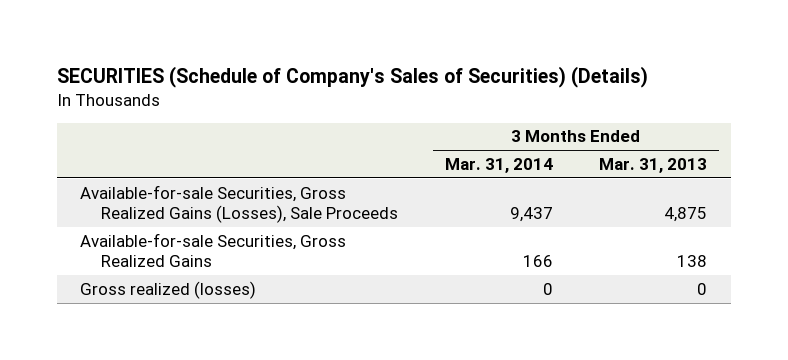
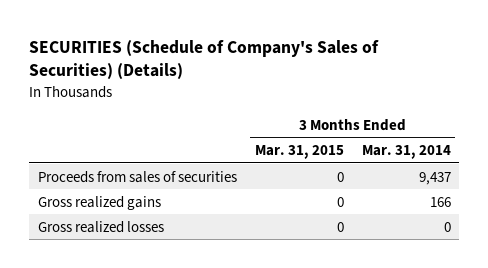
[599,157,708,173] Mar. 31, 2013 -> none
none -> [254,145,344,160] Mar. 31, 2015
[80,184,399,224] Available-for-sale Securities, Gross Realized Gains (Losses), Sale Proceeds -> [37,170,237,183] Proceeds from sales of securities
[80,232,347,268] Available-for-sale Securities, Gross Realized Gains -> [37,195,161,210] Gross realized gains
[80,280,257,299] Gross realized (losses) -> [37,220,164,233] Gross realized losses

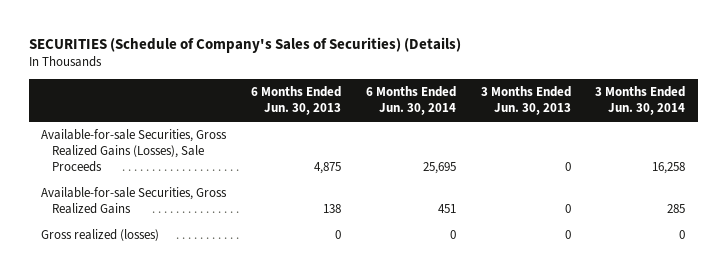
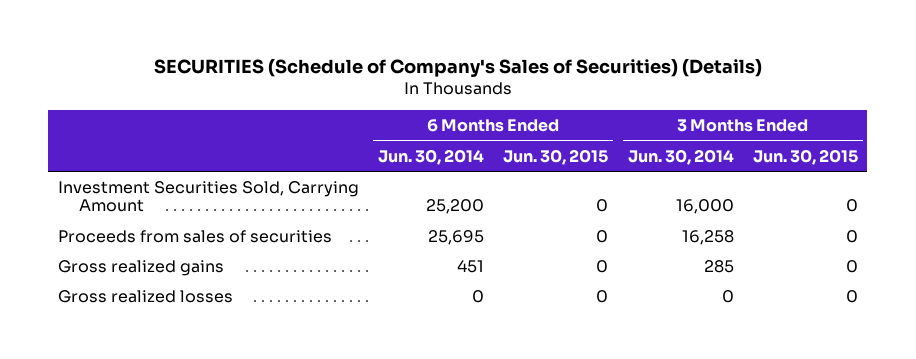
[250,86,341,116] 6 Months Ended Jun. 30, 2013 -> none
[480,86,571,116] 3 Months Ended Jun. 30, 2013 -> none
none -> [503,148,609,165] Jun. 30, 2015
none -> [752,148,858,165] Jun. 30, 2015
none -> [57,181,359,213] Investment Securities Sold, Carrying Amount
[41,129,228,173] Available-for-sale Securities, Gross Realized Gains (Losses), Sale Proceeds -> [57,230,332,244] Proceeds from sales of securities
[41,187,228,215] Available-for-sale Securities, Gross Realized Gains -> [57,260,224,277] Gross realized gains
[41,229,160,242] Gross realized (losses) -> [57,290,233,304] Gross realized losses

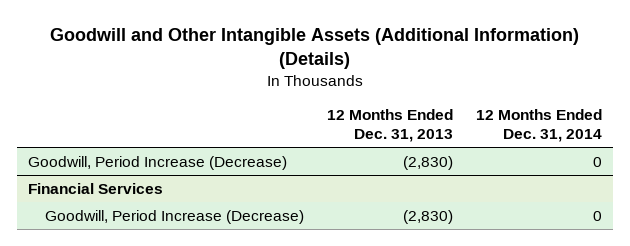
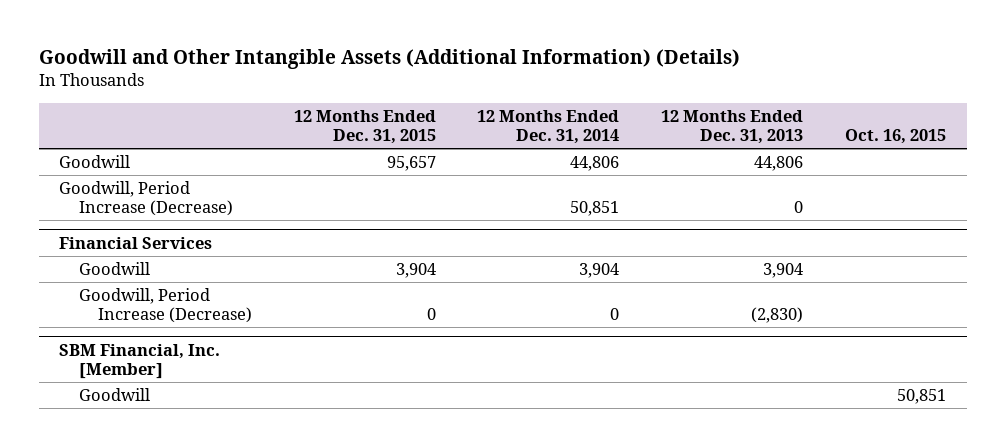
none -> [293,109,436,145] 12 Months Ended Dec. 31, 2015
none -> [845,129,947,145] Oct. 16, 2015
none -> [59,154,131,168] Goodwill
[402,155,453,170] (2,830) -> [794,201,804,214] 0
[592,156,602,167] 0 -> [570,201,620,217] 50,851
none -> [78,261,150,275] Goodwill
none -> [59,343,221,379] SBM Financial, Inc. [Member]
none -> [78,387,150,401] Goodwill

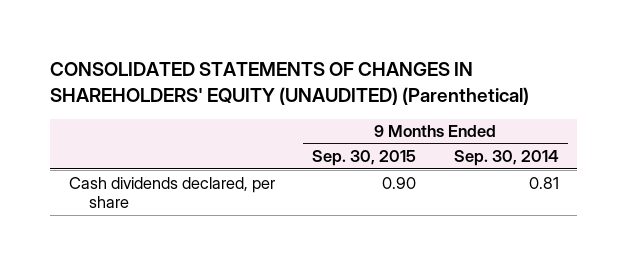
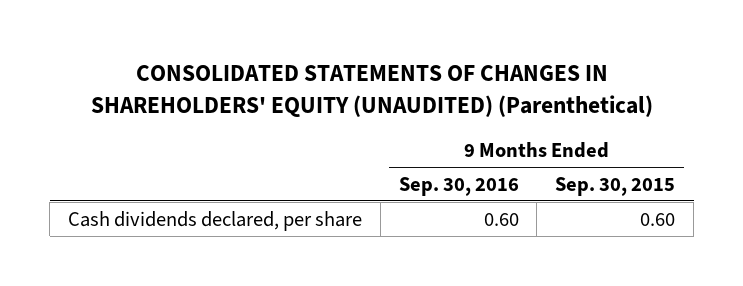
[453,150,559,167] Sep. 30, 2014 -> none
none -> [398,176,519,196] Sep. 30, 2016
[382,176,417,189] 0.90 -> [640,212,676,226] 0.60

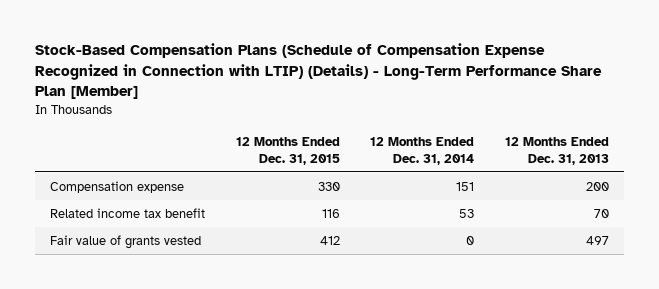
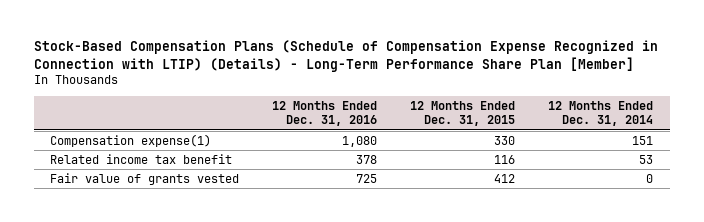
[504,136,609,165] 12 Months Ended Dec. 31, 2013 -> none
none -> [272,100,378,127] 12 Months Ended Dec. 31, 2016
[50,180,185,193] Compensation expense -> [50,133,212,147] Compensation expense(1)

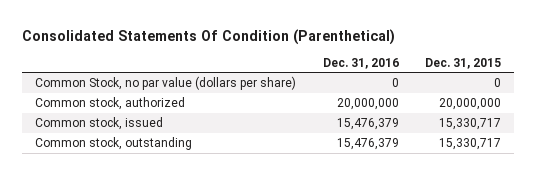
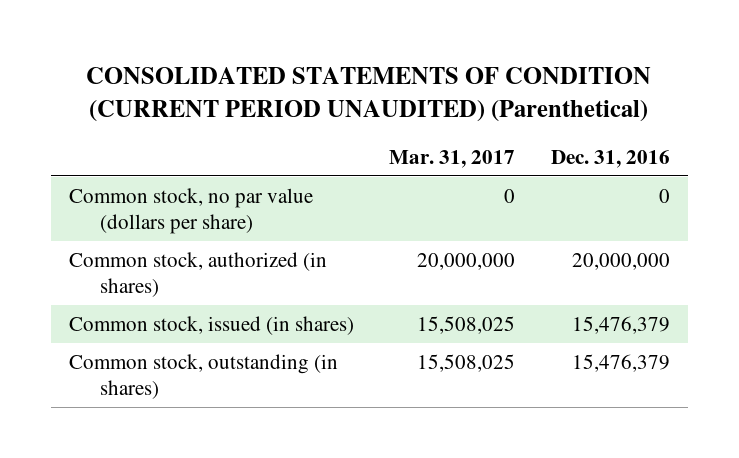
[22,28,396,45] Consolidated Statements Of Condition (Parenthetical) -> [86,67,652,122] CONSOLIDATED STATEMENTS OF CONDITION (CURRENT PERIOD UNAUDITED) (Parenthetical)
[425,57,502,69] Dec. 31, 2015 -> none
none -> [389,149,516,168] Mar. 31, 2017
[35,76,297,91] Common Stock, no par value (dollars per share) -> [68,187,313,235] Common stock, no par value (dollars per share)
[35,97,186,111] Common stock, authorized -> [68,251,327,298] Common stock, authorized (in shares)
[35,117,164,131] Common stock, issued -> [68,315,354,335] Common stock, issued (in shares)
[35,137,193,151] Common stock, outstanding -> [68,353,338,400] Common stock, outstanding (in shares)

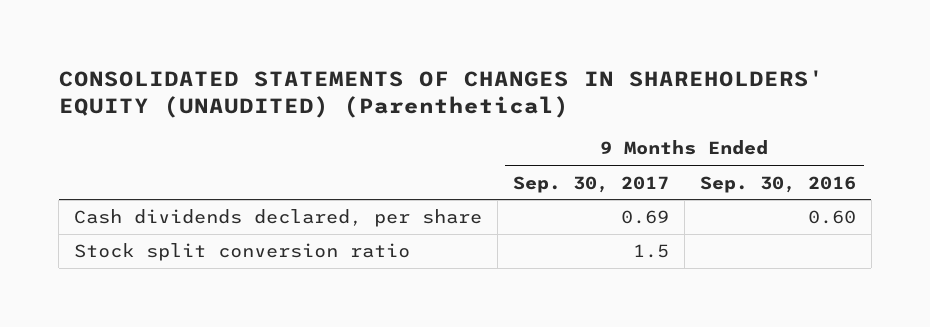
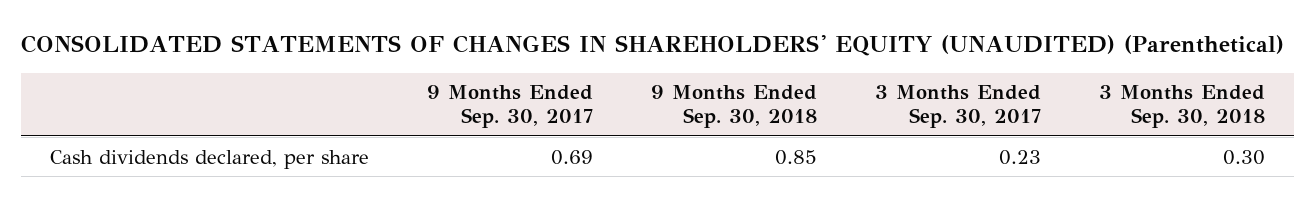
[699,175,856,193] Sep. 30, 2016 -> none
none -> [650,85,817,129] 9 Months Ended Sep. 30, 2018
none -> [874,85,1041,129] 3 Months Ended Sep. 30, 2017
none -> [1098,85,1265,129] 3 Months Ended Sep. 30, 2018
[74,243,411,262] Stock split conversion ratio -> none

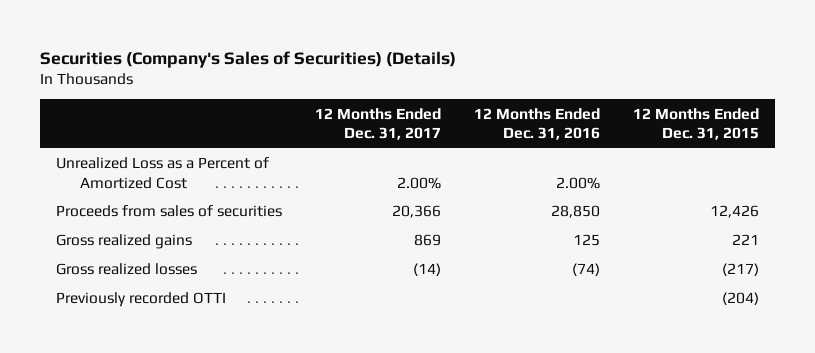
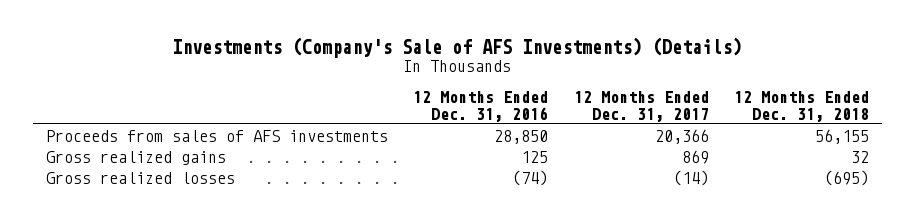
[39,50,456,68] Securities (Company's Sales of Securities) (Details) -> [172,37,743,59] Investments (Company's Sale of AFS Investments) (Details)
[632,107,759,141] 12 Months Ended Dec. 31, 2015 -> none
none -> [734,90,870,122] 12 Months Ended Dec. 31, 2018
[56,157,270,189] Unrealized Loss as a Percent of Amortized Cost -> none
[56,205,283,218] Proceeds from sales of securities -> [45,129,388,142] Proceeds from sales of AFS investments
[56,292,227,308] Previously recorded OTTI -> none

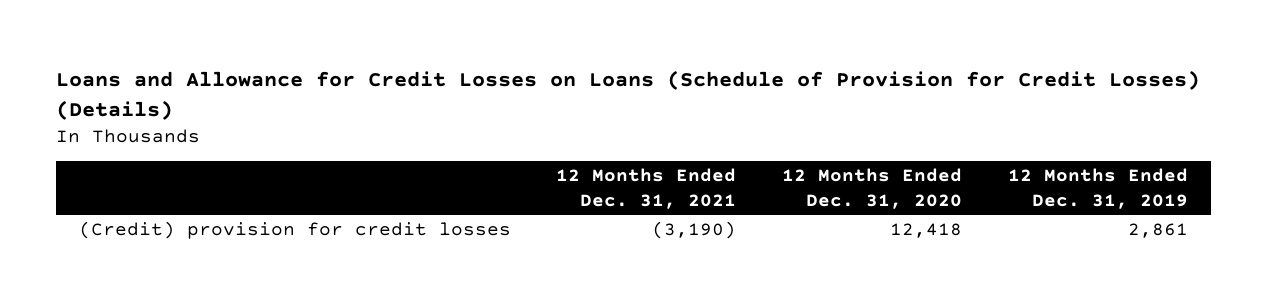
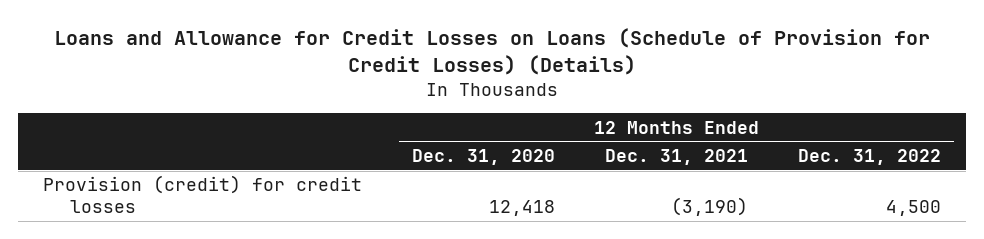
[1007,168,1188,209] 12 Months Ended Dec. 31, 2019 -> none
none -> [798,149,942,166] Dec. 31, 2022
[78,221,511,240] (Credit) provision for credit losses -> [42,175,362,214] Provision (credit) for credit losses

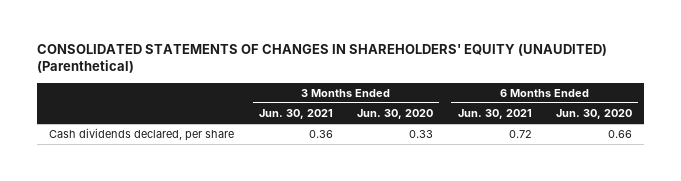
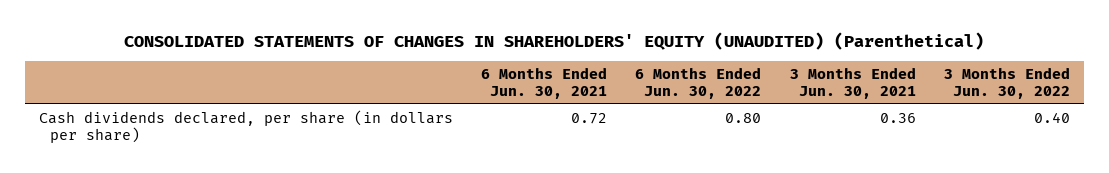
[357,108,434,119] Jun. 30, 2020 -> none
[555,108,632,119] Jun. 30, 2020 -> none
none -> [635,67,762,100] 6 Months Ended Jun. 30, 2022
none -> [943,67,1070,100] 3 Months Ended Jun. 30, 2022
[49,128,235,142] Cash dividends declared, per share -> [38,109,453,143] Cash dividends declared, per share (in dollars per share)

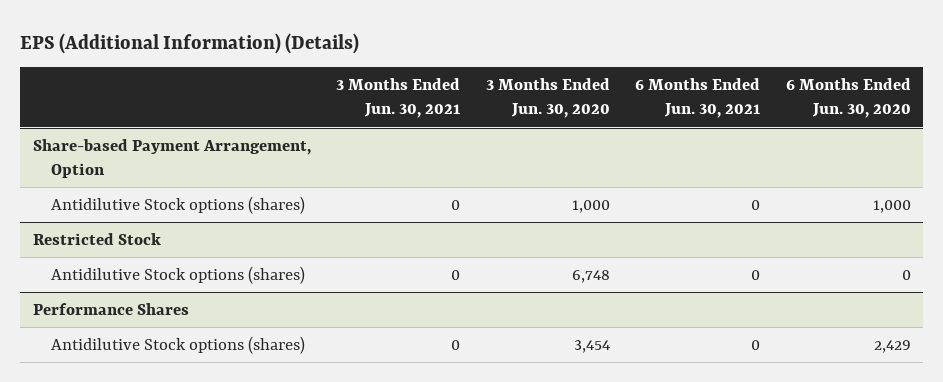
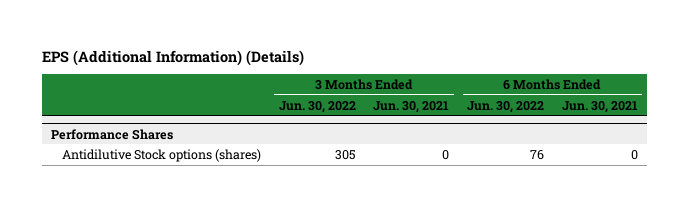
[485,78,610,119] 3 Months Ended Jun. 30, 2020 -> none
[785,78,911,119] 6 Months Ended Jun. 30, 2020 -> none
none -> [278,100,356,113] Jun. 30, 2022
none -> [466,100,544,113] Jun. 30, 2022
[32,138,311,178] Share-based Payment Arrangement, Option -> none
[50,195,305,214] Antidilutive Stock options (shares) -> none
[32,232,161,245] Restricted Stock -> none
[50,265,305,284] Antidilutive Stock options (shares) -> none

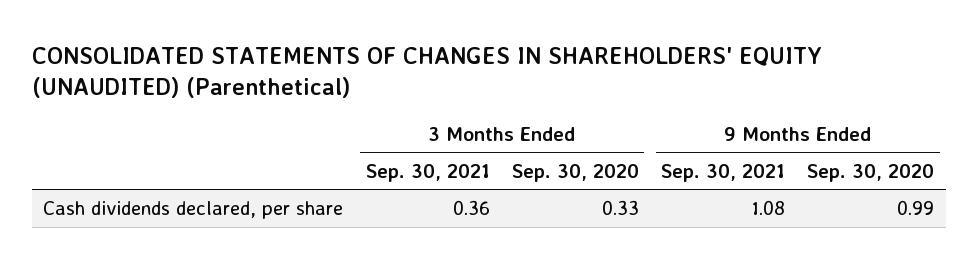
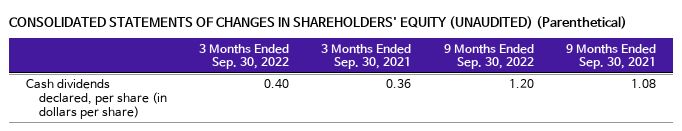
[511,163,639,182] Sep. 30, 2020 -> none
[807,163,935,182] Sep. 30, 2020 -> none
none -> [199,43,290,70] 3 Months Ended Sep. 30, 2022
none -> [443,43,534,70] 9 Months Ended Sep. 30, 2022
[43,201,344,220] Cash dividends declared, per share -> [25,79,167,119] Cash dividends declared, per share (in dollars per share)

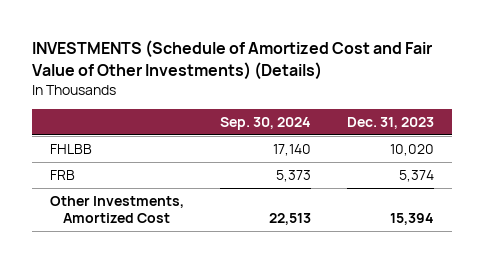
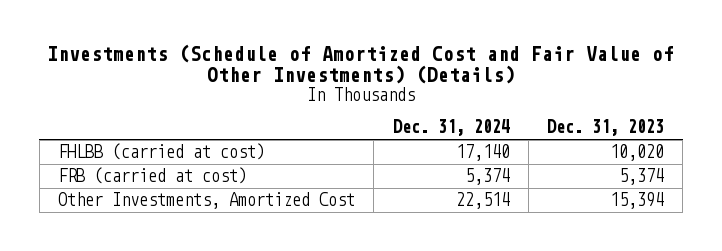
[32,39,433,80] INVESTMENTS (Schedule of Amortized Cost and Fair Value of Other Investments) (Details) -> [47,43,675,85] Investments (Schedule of Amortized Cost and Fair Value of Other Investments) (Details)
[220,117,312,131] Sep. 30, 2024 -> none
none -> [392,119,510,137] Dec. 31, 2024
[50,144,93,155] FHLBB -> [58,143,266,161] FHLBB (carried at cost)
[50,170,76,181] FRB -> [58,167,248,185] FRB (carried at cost)

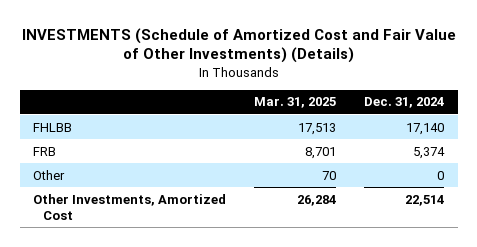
[47,43,675,85] Investments (Schedule of Amortized Cost and Fair Value of Other Investments) (Details) -> [21,27,456,64] INVESTMENTS (Schedule of Amortized Cost and Fair Value of Other Investments) (Details)
[547,119,665,137] Dec. 31, 2023 -> none
none -> [254,97,337,109] Mar. 31, 2025
[58,143,266,161] FHLBB (carried at cost) -> [33,122,73,132] FHLBB
[58,167,248,185] FRB (carried at cost) -> [33,146,57,156] FRB
none -> [33,169,66,180] Other

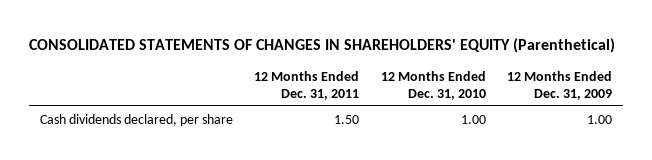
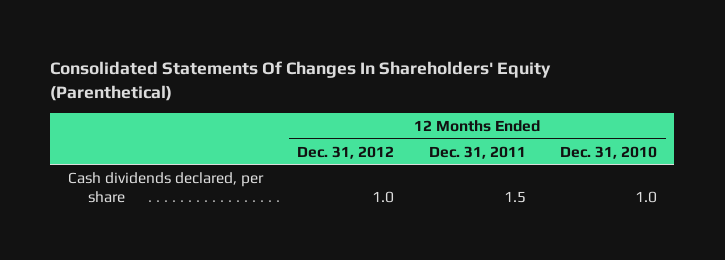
[28,38,615,54] CONSOLIDATED STATEMENTS OF CHANGES IN SHAREHOLDERS' EQUITY (Parenthetical) -> [50,61,552,101] Consolidated Statements Of Changes In Shareholders' Equity (Parenthetical)
[507,70,613,101] 12 Months Ended Dec. 31, 2009 -> none
none -> [297,145,395,159] Dec. 31, 2012
[334,114,360,124] 1.50 -> [503,191,526,204] 1.5
[460,114,486,124] 1.00 -> [635,191,658,204] 1.0

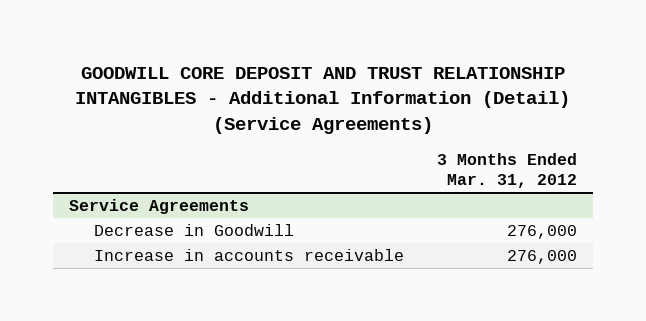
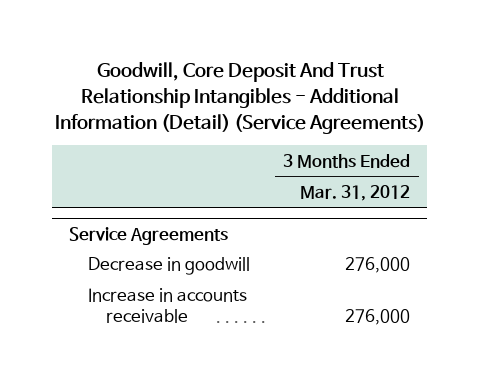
[75,66,571,135] GOODWILL CORE DEPOSIT AND TRUST RELATIONSHIP INTANGIBLES - Additional Information (Detail) (Service Agreements) -> [54,62,425,134] Goodwill, Core Deposit And Trust Relationship Intangibles - Additional Information (Detail) (Service Agreements)
[94,224,295,237] Decrease in Goodwill -> [87,257,250,276] Decrease in goodwill

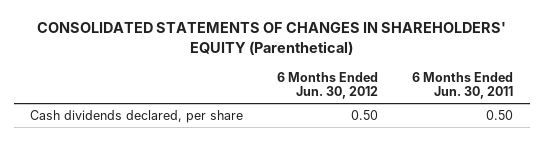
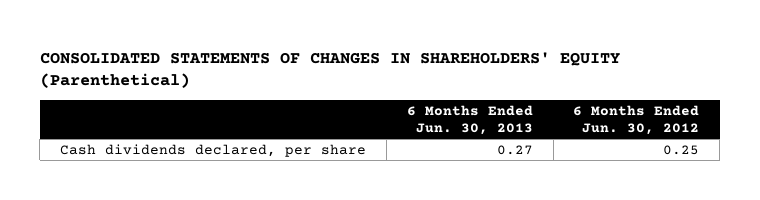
[411,71,513,100] 6 Months Ended Jun. 30, 2011 -> none
none -> [406,104,533,136] 6 Months Ended Jun. 30, 2013
[351,110,379,121] 0.50 -> [663,144,700,155] 0.25

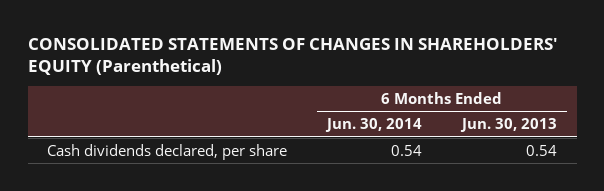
[573,104,700,136] 6 Months Ended Jun. 30, 2012 -> none
none -> [325,118,423,133] Jun. 30, 2014
[496,144,533,155] 0.27 -> [525,144,557,156] 0.54

